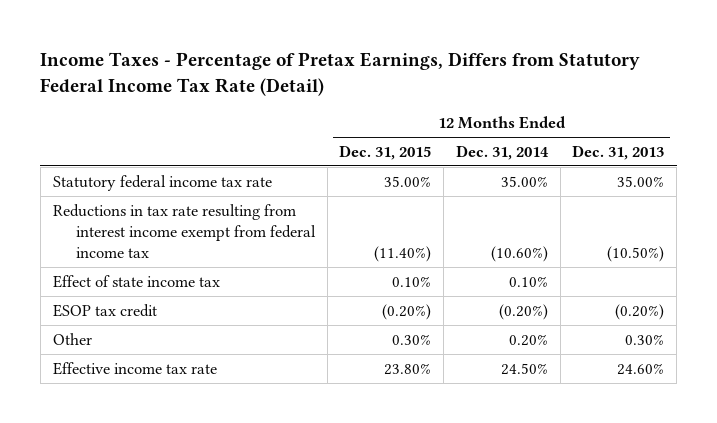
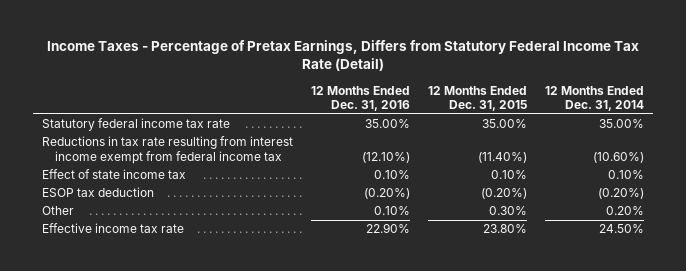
[572,144,665,160] Dec. 31, 2013 -> none
none -> [311,85,411,111] 12 Months Ended Dec. 31, 2016
[52,303,157,317] ESOP tax credit -> [41,187,154,198] ESOP tax deduction

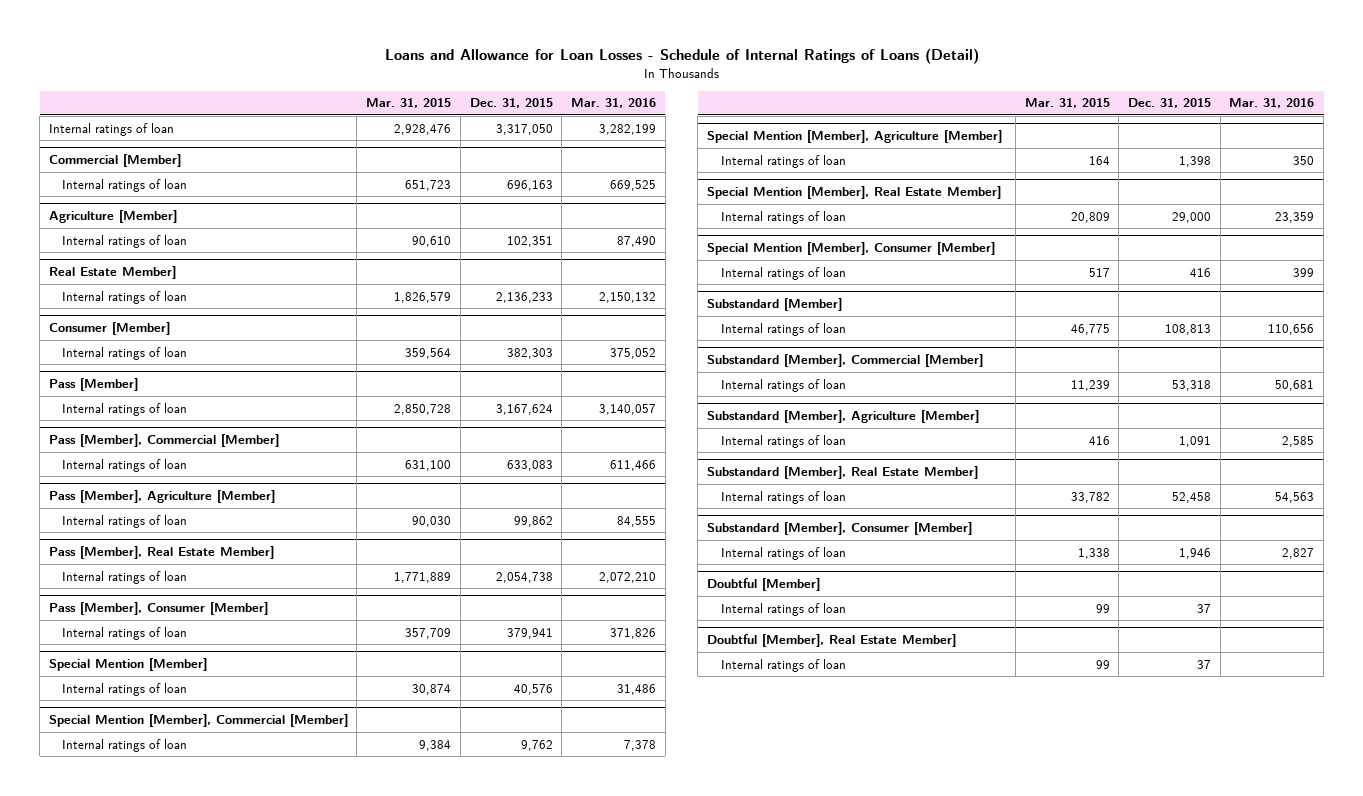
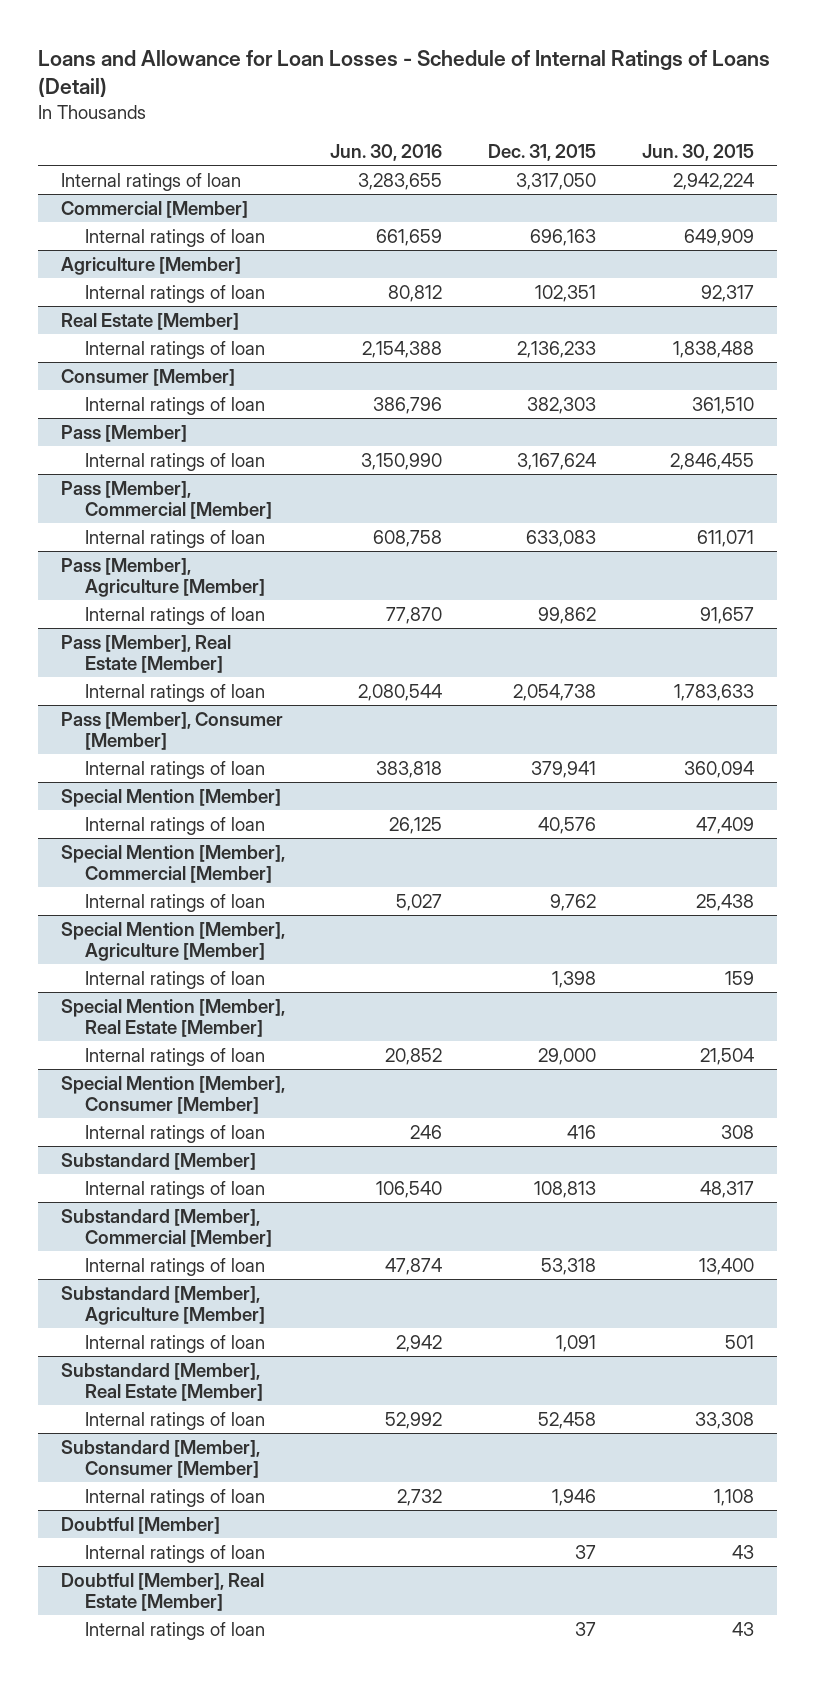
[366,98,452,109] Mar. 31, 2015 -> none
[571,98,657,109] Mar. 31, 2016 -> none
none -> [330,144,443,162] Jun. 30, 2016
none -> [642,144,755,162] Jun. 30, 2015
[48,266,176,280] Real Estate Member] -> [60,312,239,330] Real Estate [Member]
[48,546,274,560] Pass [Member], Real Estate Member] -> [60,634,231,674] Pass [Member], Real Estate [Member]
[707,186,1002,200] Special Mention [Member], Real Estate Member] -> [60,998,285,1038] Special Mention [Member], Real Estate [Member]
[707,466,979,480] Substandard [Member], Real Estate Member] -> [60,1362,263,1402] Substandard [Member], Real Estate [Member]
[707,634,957,648] Doubtful [Member], Real Estate Member] -> [60,1572,264,1612] Doubtful [Member], Real Estate [Member]

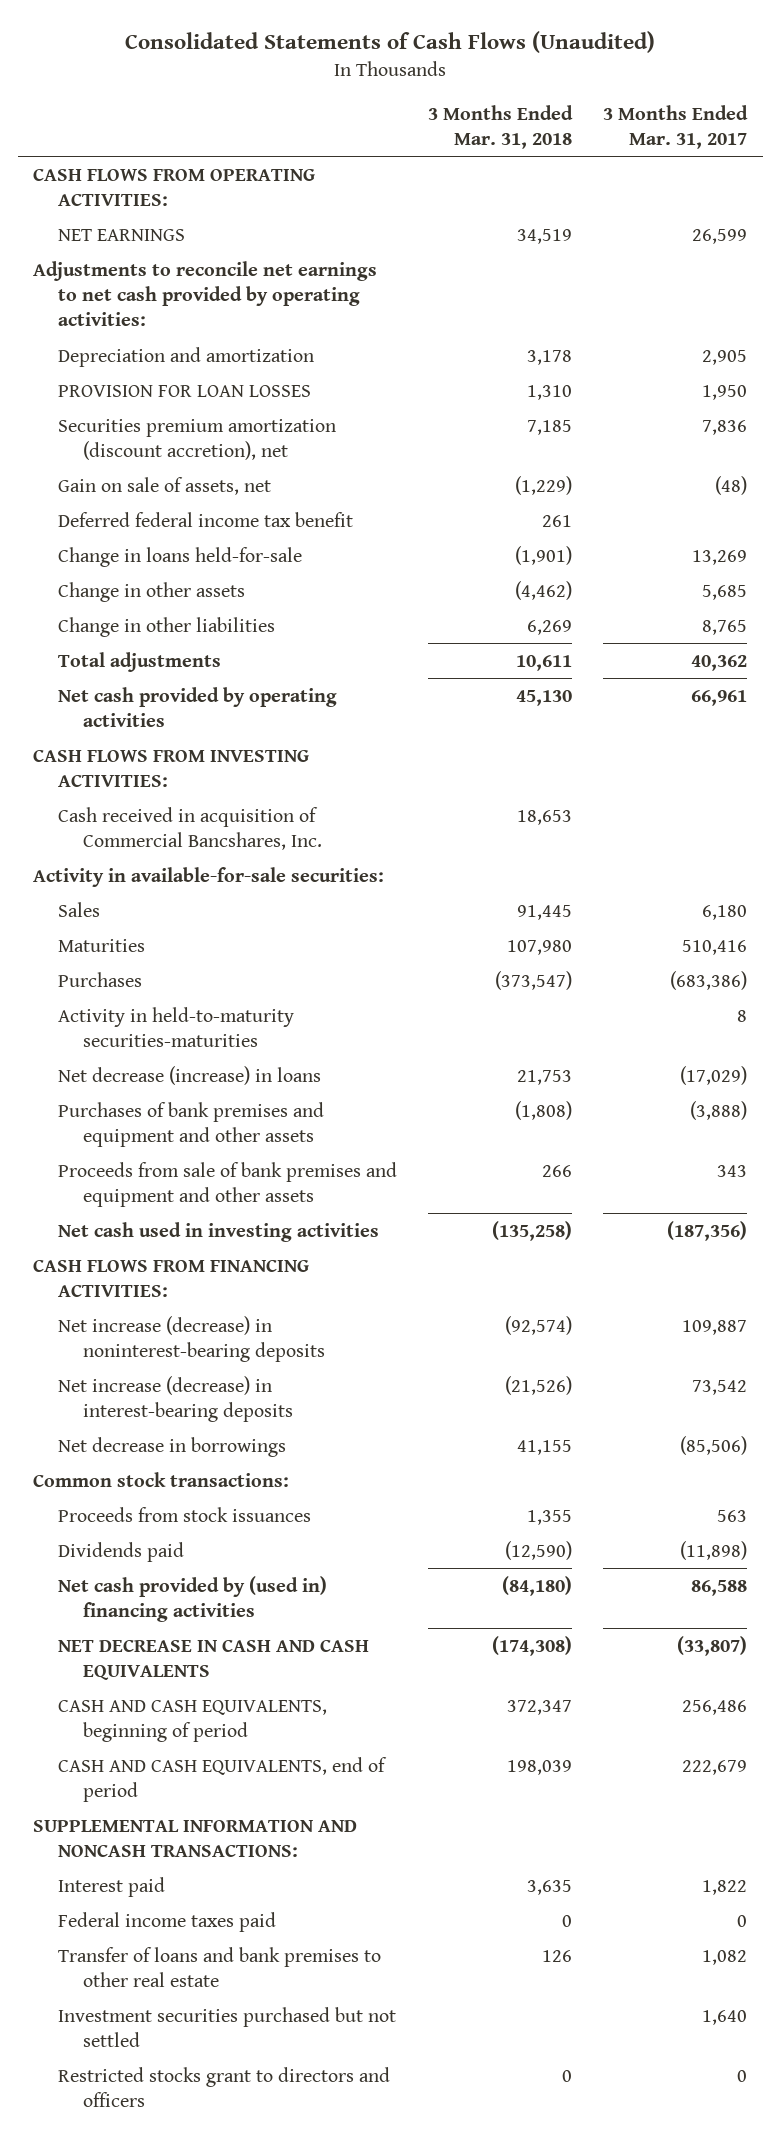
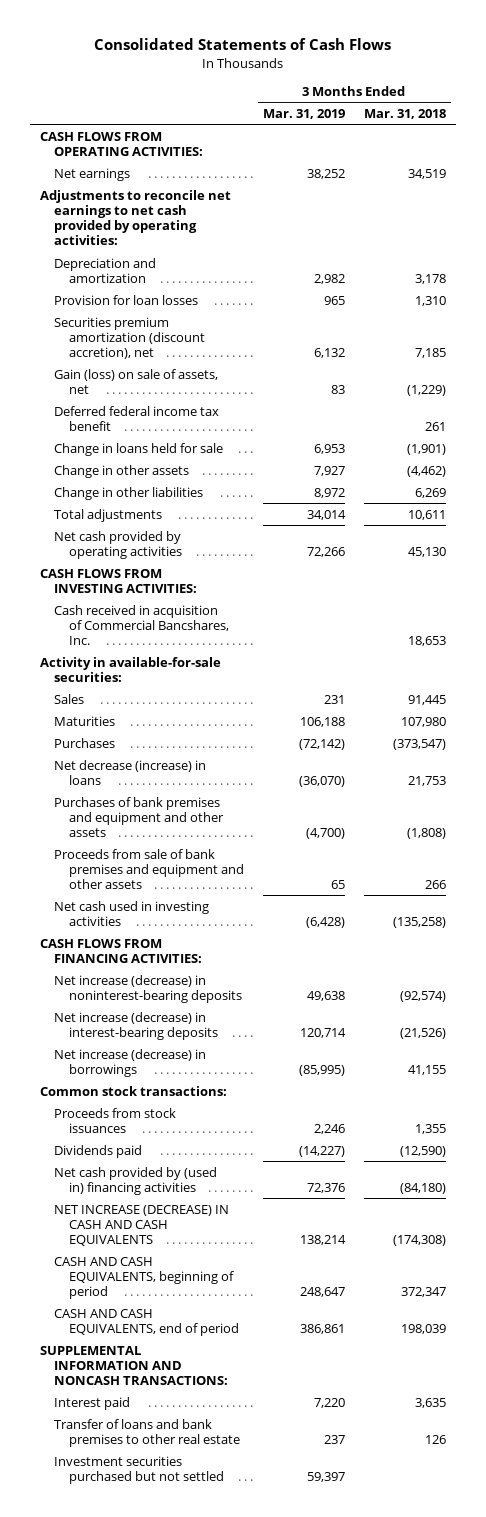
[125,30,656,53] Consolidated Statements of Cash Flows (Unaudited) -> [93,38,391,51] Consolidated Statements of Cash Flows
[602,104,748,150] 3 Months Ended Mar. 31, 2017 -> none
none -> [262,109,345,120] Mar. 31, 2019
[57,228,185,241] NET EARNINGS -> [54,167,131,181] Net earnings
[57,384,311,397] PROVISION FOR LOAN LOSSES -> [54,294,199,305] Provision for loan losses
[57,476,271,495] Gain on sale of assets, net -> [54,368,219,394] Gain (loss) on sale of assets, net
[57,546,302,567] Change in loans held-for-sale -> [54,442,224,456] Change in loans held for sale
[57,1006,294,1048] Activity in held-to-maturity securities-maturities -> none
[57,1436,286,1457] Net decrease in borrowings -> [54,1048,207,1077] Net increase (decrease) in borrowings
[57,1638,369,1681] NET DECREASE IN CASH AND CASH EQUIVALENTS -> [54,1204,230,1247] NET INCREASE (DECREASE) IN CASH AND CASH EQUIVALENTS
[57,1911,276,1932] Federal income taxes paid -> none
[57,2066,390,2108] Restricted stocks grant to directors and officers -> none

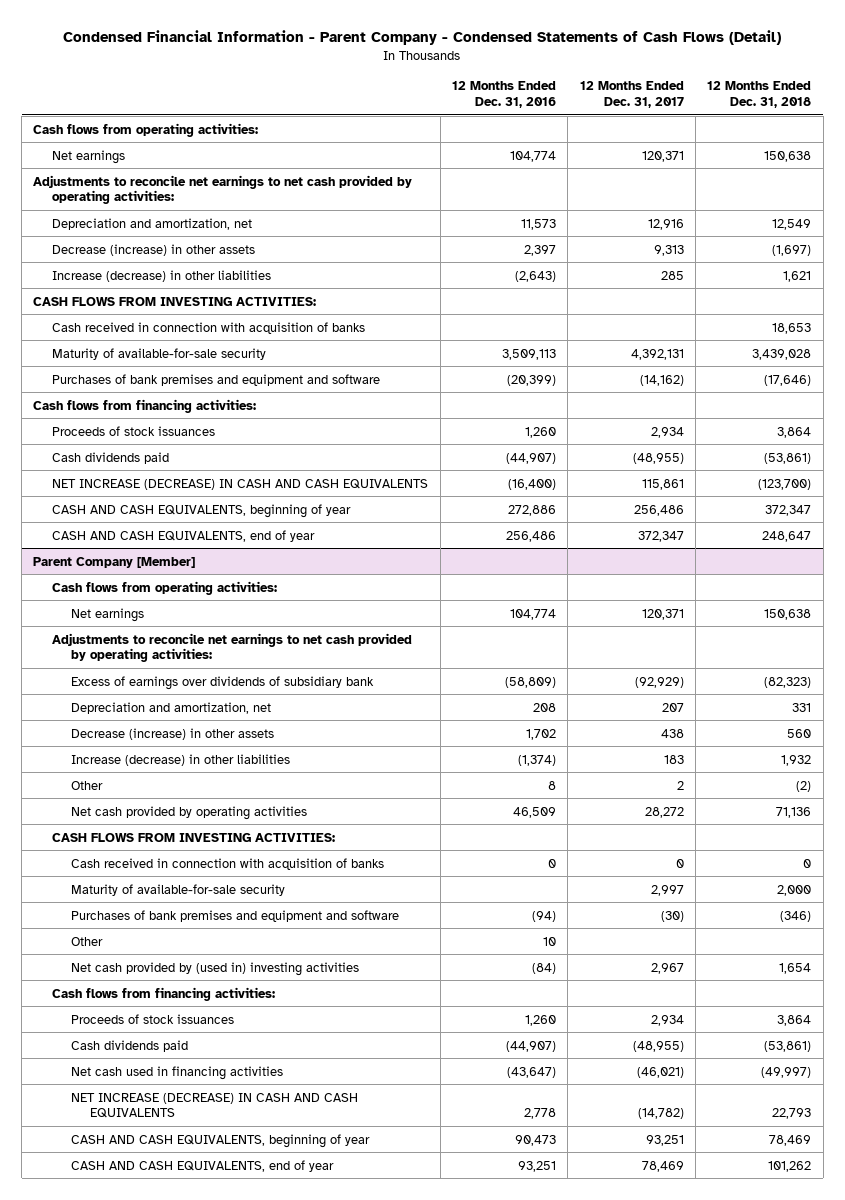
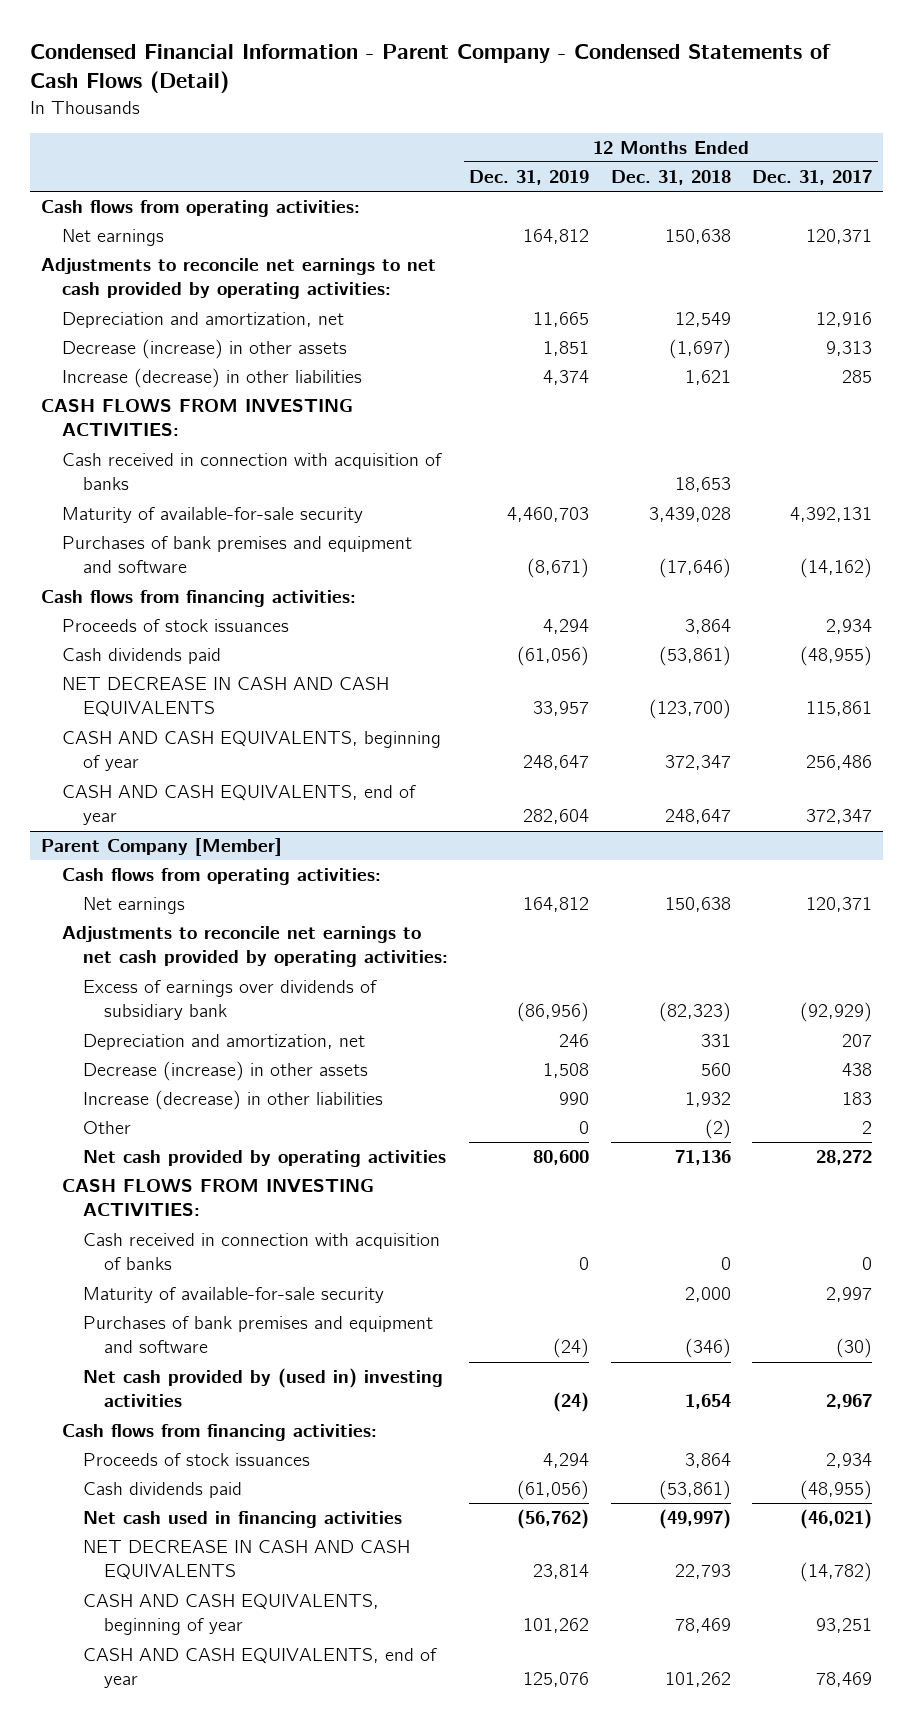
[452,81,557,109] 12 Months Ended Dec. 31, 2016 -> none
none -> [469,170,590,186] Dec. 31, 2019
[52,478,429,490] NET INCREASE (DECREASE) IN CASH AND CASH EQUIVALENTS -> [61,677,389,718] NET DECREASE IN CASH AND CASH EQUIVALENTS
[71,936,104,946] Other -> none
[71,1092,359,1119] NET INCREASE (DECREASE) IN CASH AND CASH EQUIVALENTS -> [83,1540,411,1581] NET DECREASE IN CASH AND CASH EQUIVALENTS

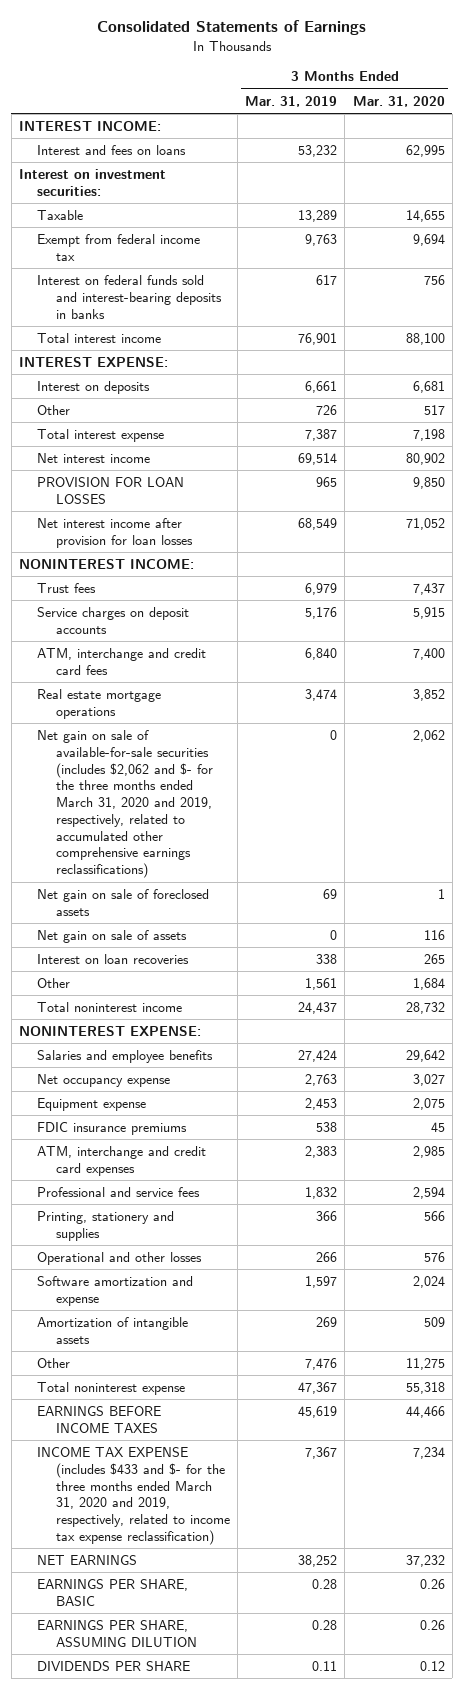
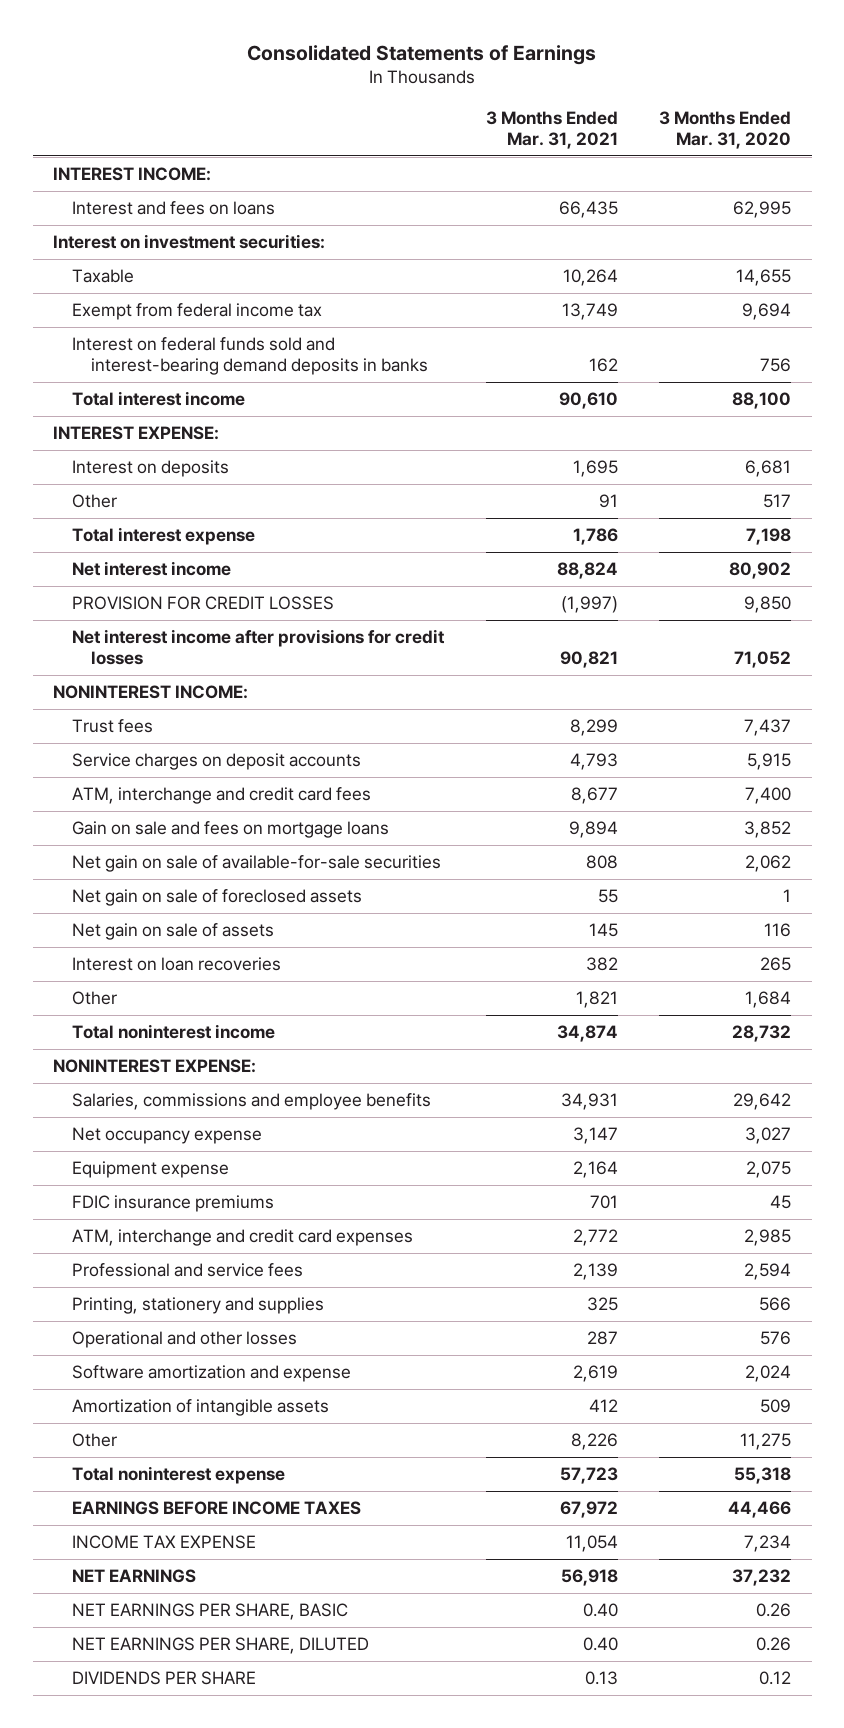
[245,95,338,107] Mar. 31, 2019 -> none
none -> [485,110,618,149] 3 Months Ended Mar. 31, 2021
[37,274,222,319] Interest on federal funds sold and interest-bearing deposits in banks -> [72,337,429,376] Interest on federal funds sold and interest-bearing demand deposits in banks
[37,476,185,504] PROVISION FOR LOAN LOSSES -> [72,596,335,611] PROVISION FOR CREDIT LOSSES
[37,517,193,548] Net interest income after provision for loan losses -> [72,629,446,666] Net interest income after provisions for credit losses
[37,688,162,719] Real estate mortgage operations -> [72,821,390,839] Gain on sale and fees on mortgage loans
[37,729,213,879] Net gain on sale of available-for-sale securities (includes $2,062 and $- for the three months ended March 31, 2020 and 2019, respectively, related to accumulated other comprehensive earnings reclassifications) -> [72,855,442,873] Net gain on sale of available-for-sale securities
[37,1049,214,1063] Salaries and employee benefits -> [72,1093,432,1111] Salaries, commissions and employee benefits
[37,1446,230,1545] INCOME TAX EXPENSE (includes $433 and $- for the three months ended March 31, 2020 and 2019, respectively, related to income tax expense reclassification) -> [72,1535,257,1550] INCOME TAX EXPENSE
[37,1578,189,1606] EARNINGS PER SHARE, BASIC -> [72,1603,349,1621] NET EARNINGS PER SHARE, BASIC
[37,1619,197,1647] EARNINGS PER SHARE, ASSUMING DILUTION -> [72,1637,370,1655] NET EARNINGS PER SHARE, DILUTED

